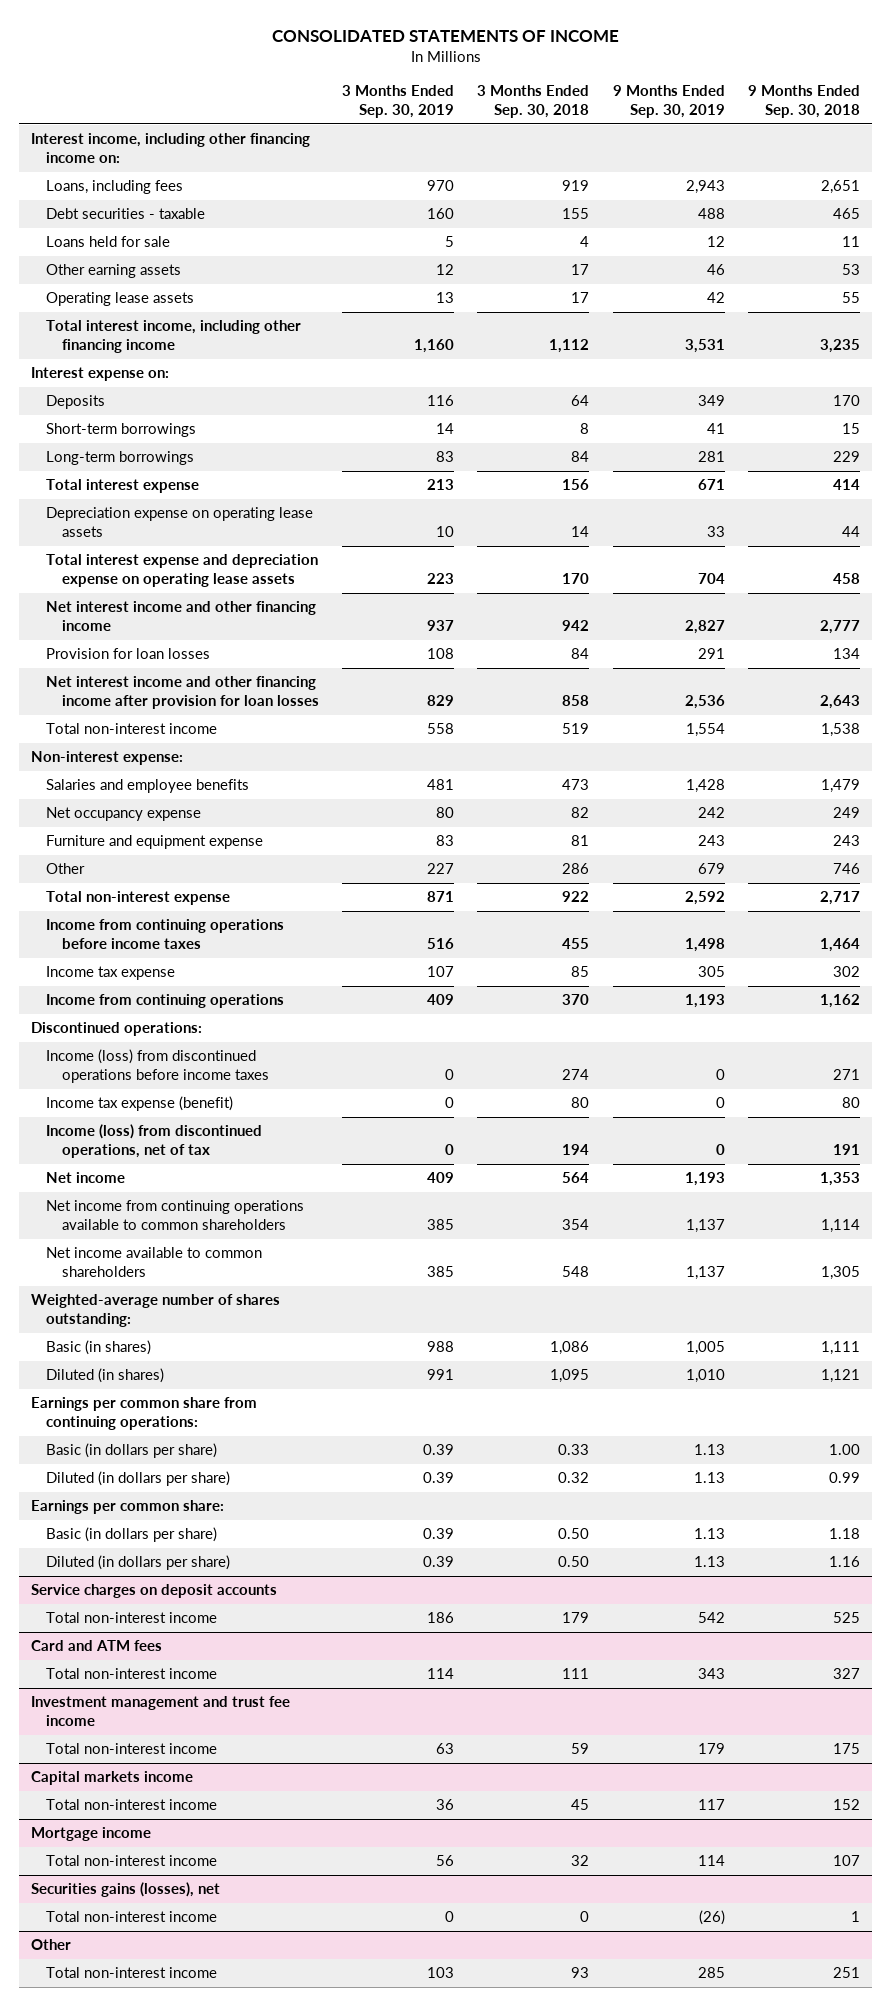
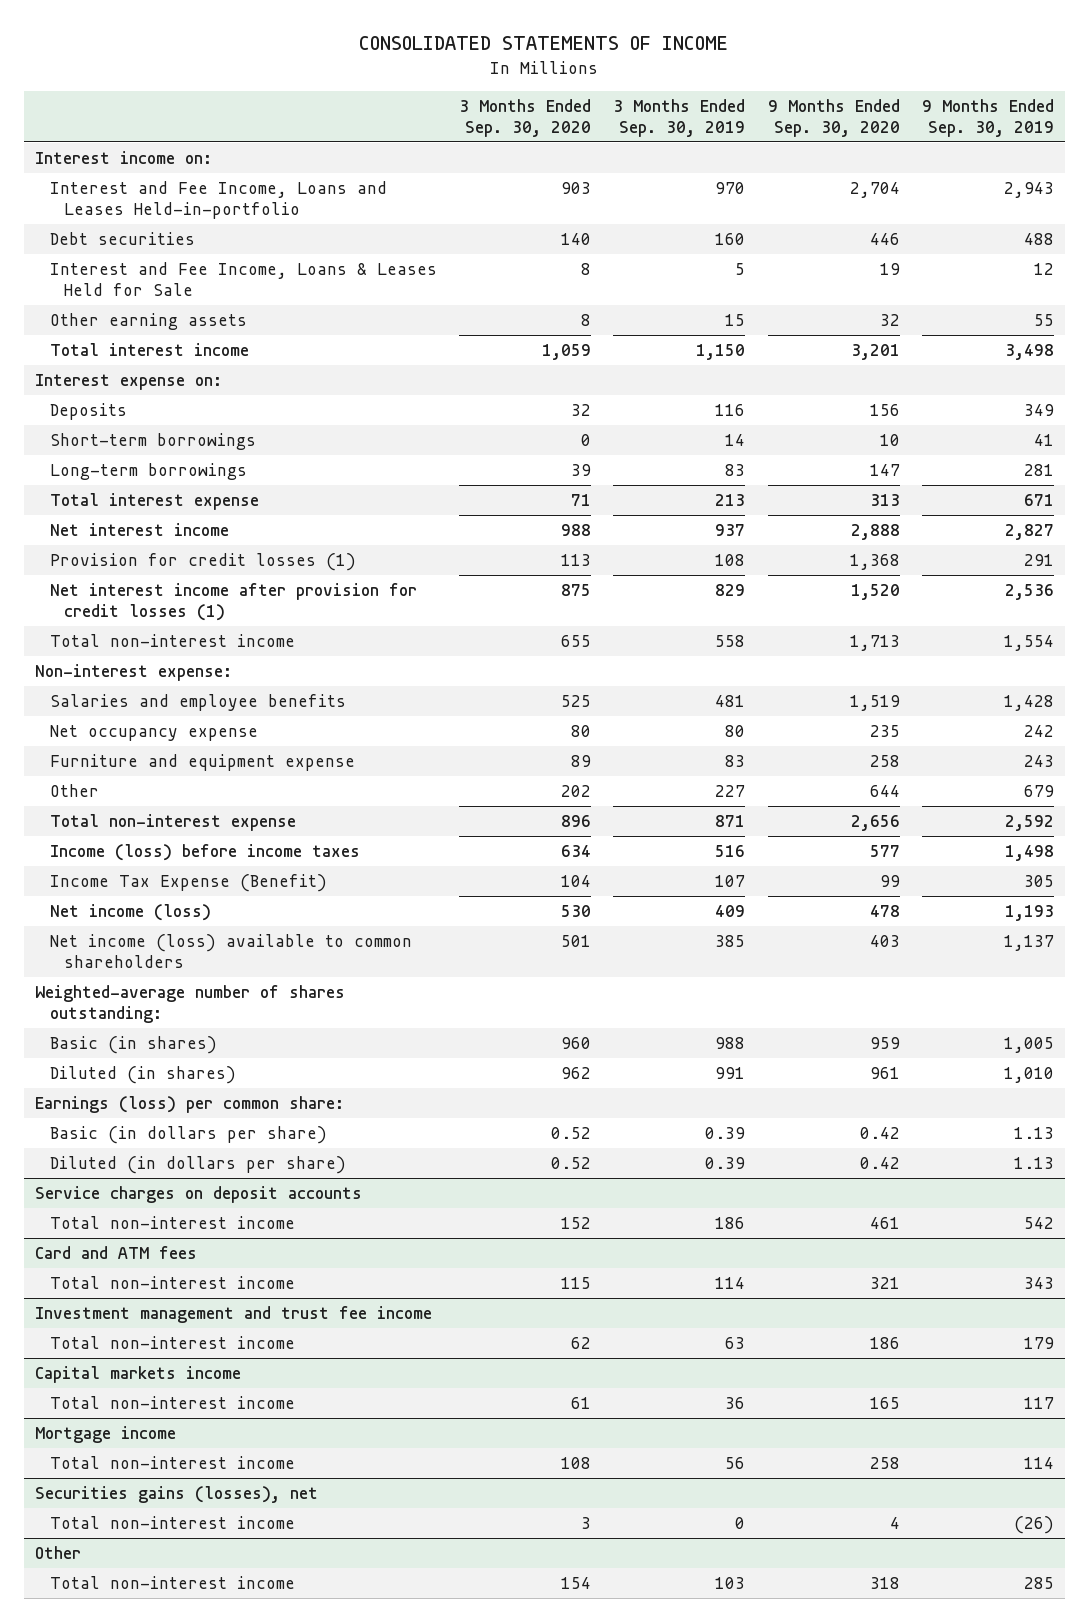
[477,85,590,119] 3 Months Ended Sep. 30, 2018 -> none
[748,85,861,119] 9 Months Ended Sep. 30, 2018 -> none
none -> [458,98,591,137] 3 Months Ended Sep. 30, 2020
none -> [767,98,900,137] 9 Months Ended Sep. 30, 2020
[46,292,195,307] Operating lease assets -> none
[31,133,311,164] Interest income, including other financing income on: -> [34,151,212,165] Interest income on:
[46,180,184,195] Loans, including fees -> [49,181,387,219] Interest and Fee Income, Loans and Leases Held-in-portfolio
[46,208,206,220] Debt securities - taxable -> [49,232,195,246] Debt securities
[46,236,171,248] Loans held for sale -> [49,262,437,296] Interest and Fee Income, Loans & Leases Held for Sale
[436,264,455,276] 12 -> [725,314,746,327] 15
[706,264,725,276] 46 -> [1033,314,1054,327] 55
[46,320,302,354] Total interest income, including other financing income -> [49,343,249,357] Total interest income
[414,339,455,354] 1,160 -> [696,344,746,361] 1,150
[684,339,725,354] 3,531 -> [1004,344,1054,361] 3,498
[46,507,314,538] Depreciation expense on operating lease assets -> none
[46,554,319,588] Total interest expense and depreciation expense on operating lease assets -> none
[46,601,317,632] Net interest income and other financing income -> [49,523,229,537] Net interest income
[46,648,211,660] Provision for loan losses -> [49,553,356,572] Provision for credit losses (1)
[46,676,319,710] Net interest income and other financing income after provision for loan losses -> [49,583,417,621] Net interest income after provision for credit losses (1)
[46,994,285,1009] Income from continuing operations -> none
[31,1022,203,1037] Discontinued operations: -> none
[46,1049,269,1084] Income (loss) from discontinued operations before income taxes -> none
[46,1096,234,1112] Income tax expense (benefit) -> none
[46,1124,263,1159] Income (loss) from discontinued operations, net of tax -> none
[46,1200,305,1231] Net income from continuing operations available to common shareholders -> none
[46,919,285,950] Income from continuing operations before income taxes -> [49,844,360,862] Income (loss) before income taxes
[46,966,176,981] Income tax expense -> [49,874,327,893] Income Tax Expense (Benefit)
[46,1172,126,1184] Net income -> [49,904,211,922] Net income (loss)
[46,1247,263,1278] Net income available to common shareholders -> [49,934,412,968] Net income (loss) available to common shareholders
[31,1397,258,1431] Earnings per common share from continuing operations: -> none
[46,1443,218,1459] Basic (in dollars per share) -> none
[46,1471,231,1487] Diluted (in dollars per share) -> none
[31,1500,225,1515] Earnings per common share: -> [34,1096,344,1114] Earnings (loss) per common share:

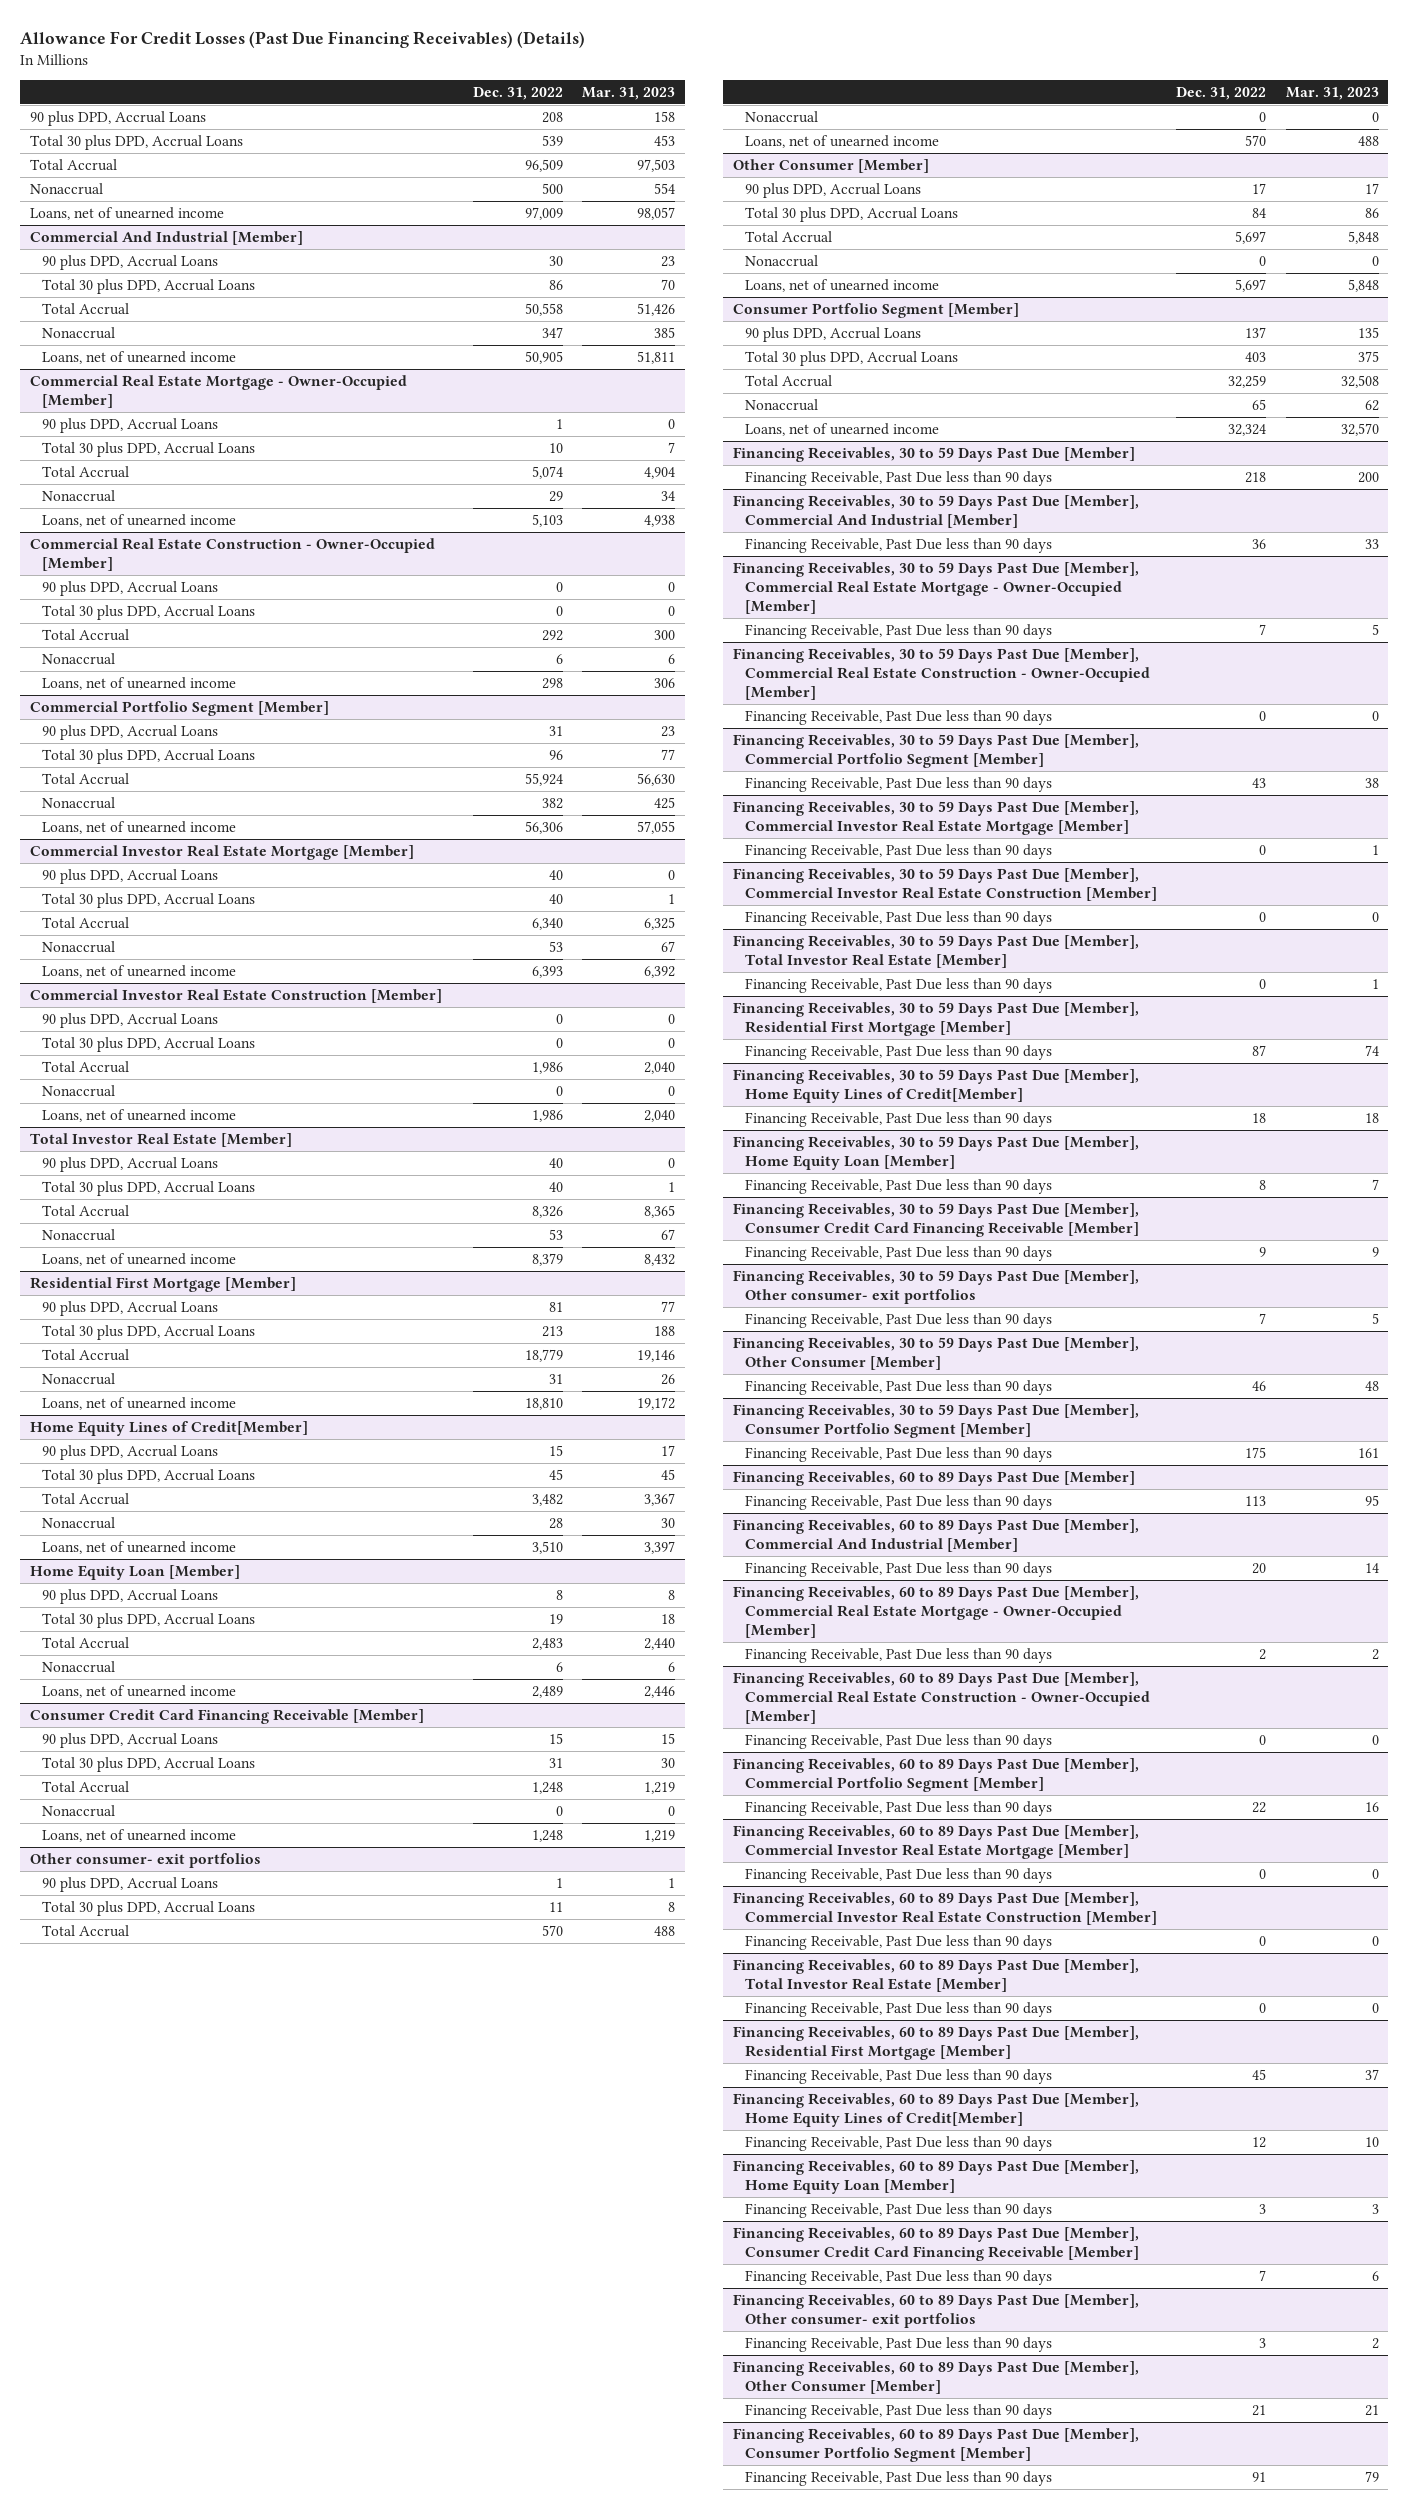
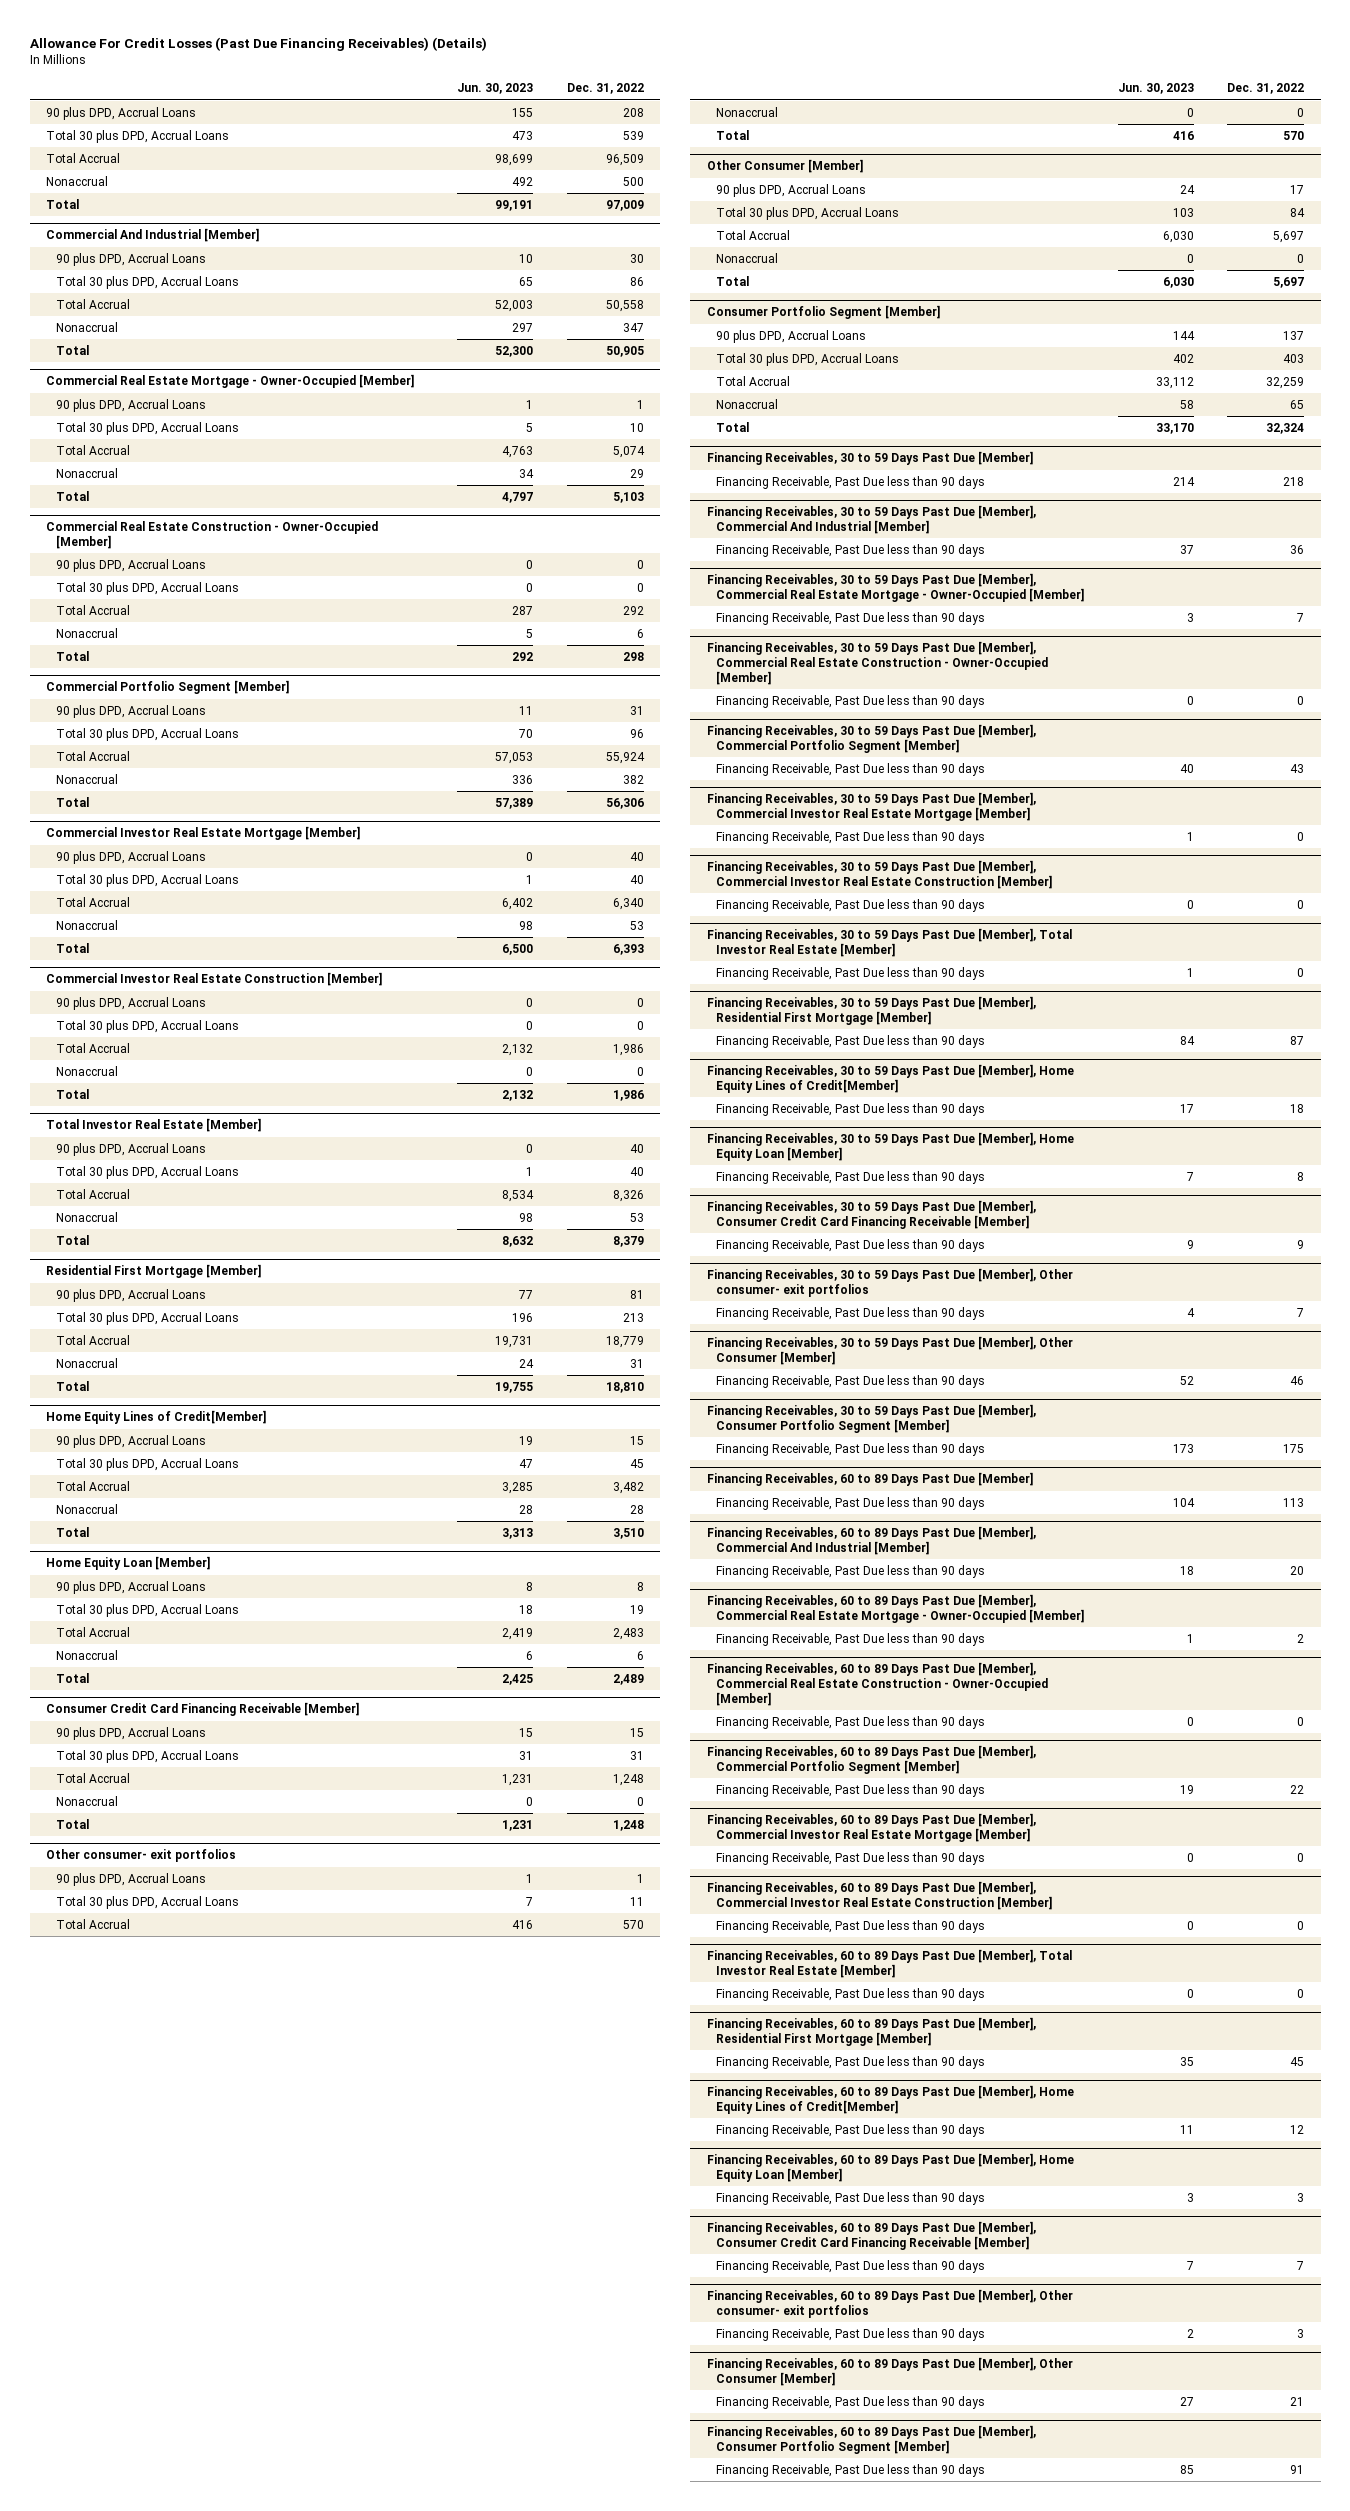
[582,87,676,101] Mar. 31, 2023 -> none
none -> [457,83,534,95] Jun. 30, 2023
[29,206,224,220] Loans, net of unearned income -> [46,198,80,209] Total
[41,350,236,364] Loans, net of unearned income -> [55,344,89,355] Total
[41,513,236,527] Loans, net of unearned income -> [55,490,89,501] Total
[41,676,236,690] Loans, net of unearned income -> [55,650,89,661] Total
[41,820,236,834] Loans, net of unearned income -> [55,796,89,807] Total
[41,964,236,978] Loans, net of unearned income -> [55,942,89,953] Total
[41,1108,236,1122] Loans, net of unearned income -> [55,1088,89,1099] Total
[41,1252,236,1266] Loans, net of unearned income -> [55,1234,89,1245] Total
[41,1396,236,1410] Loans, net of unearned income -> [55,1380,89,1391] Total
[41,1540,236,1554] Loans, net of unearned income -> [55,1526,89,1537] Total
[41,1684,236,1698] Loans, net of unearned income -> [55,1672,89,1683] Total
[41,1828,236,1842] Loans, net of unearned income -> [55,1818,89,1829] Total
[744,134,939,148] Loans, net of unearned income -> none
none -> [716,129,750,140] Total
[744,278,939,292] Loans, net of unearned income -> [716,275,750,286] Total
[744,422,939,436] Loans, net of unearned income -> [716,421,750,432] Total

